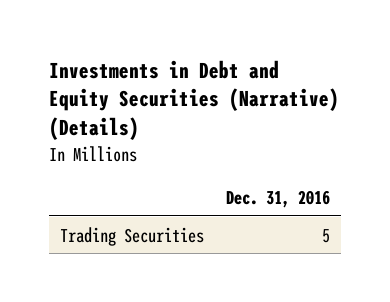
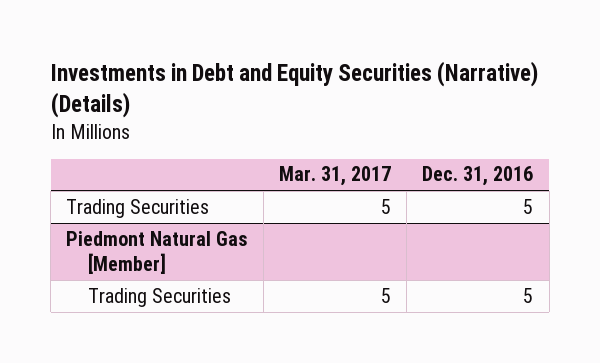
none -> [279,166,392,187] Mar. 31, 2017
none -> [66,230,249,275] Piedmont Natural Gas [Member]
none -> [87,287,231,307] Trading Securities

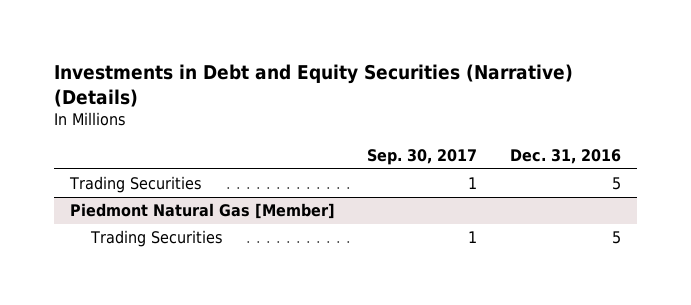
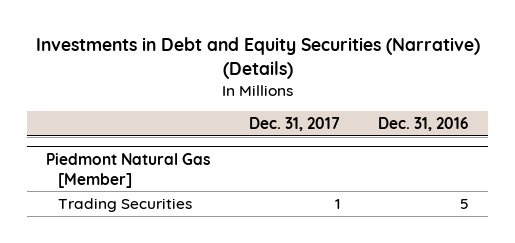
[367,148,478,165] Sep. 30, 2017 -> none
none -> [248,117,340,132] Dec. 31, 2017
[68,176,202,194] Trading Securities -> none

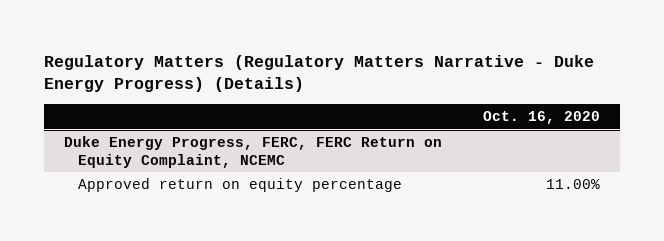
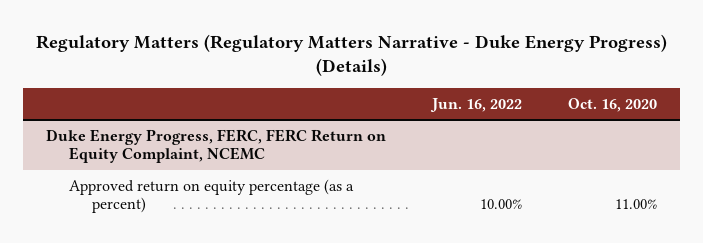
none -> [430,97,523,112] Jun. 16, 2022
[77,178,402,193] Approved return on equity percentage -> [68,178,354,214] Approved return on equity percentage (as a percent)

